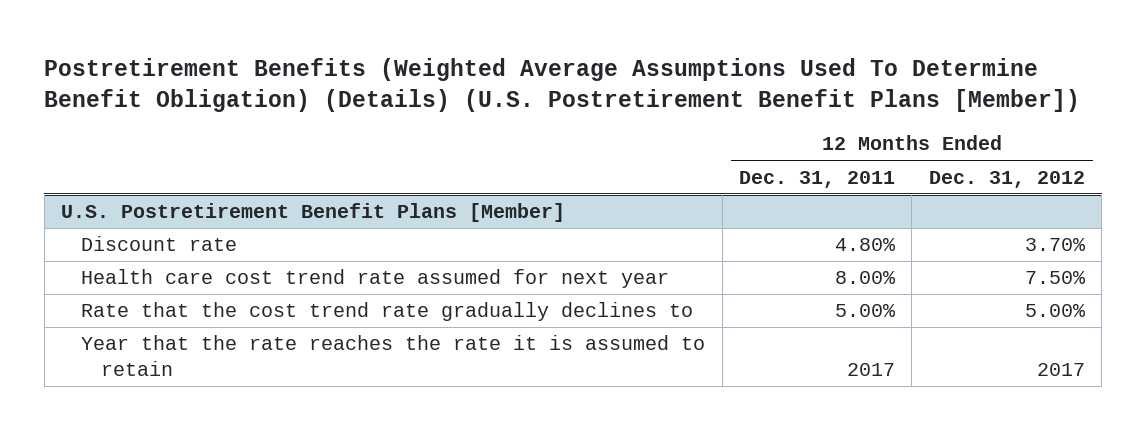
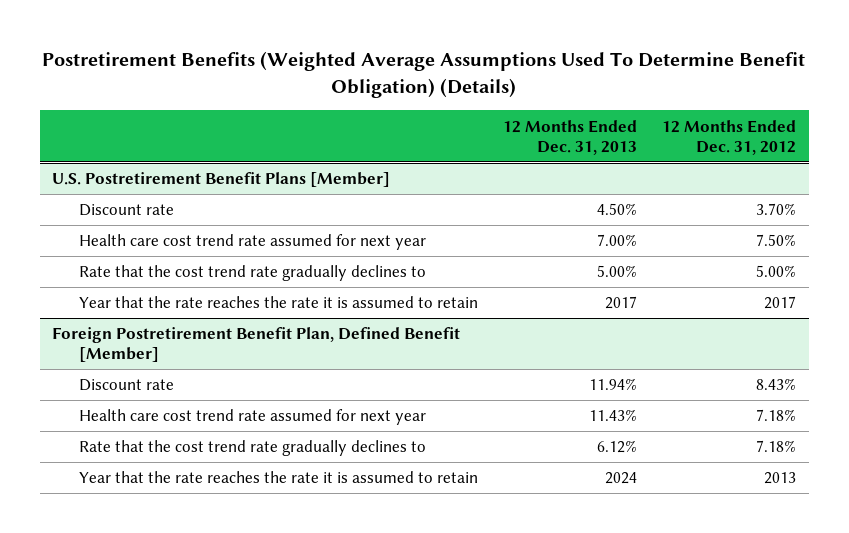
[44,57,1081,112] Postretirement Benefits (Weighted Average Assumptions Used To Determine Benefit Obligation) (Details) (U.S. Postretirement Benefit Plans [Member]) -> [42,51,806,99] Postretirement Benefits (Weighted Average Assumptions Used To Determine Benefit Obligation) (Details)
[739,170,896,188] Dec. 31, 2011 -> none
none -> [503,119,638,155] 12 Months Ended Dec. 31, 2013
none -> [52,327,461,363] Foreign Postretirement Benefit Plan, Defined Benefit [Member]
none -> [79,379,175,392] Discount rate
none -> [79,409,427,426] Health care cost trend rate assumed for next year
none -> [79,440,427,457] Rate that the cost trend rate gradually declines to
none -> [79,471,479,484] Year that the rate reaches the rate it is assumed to retain

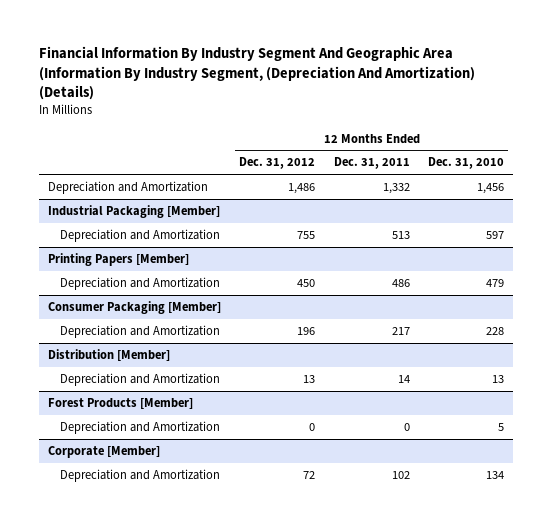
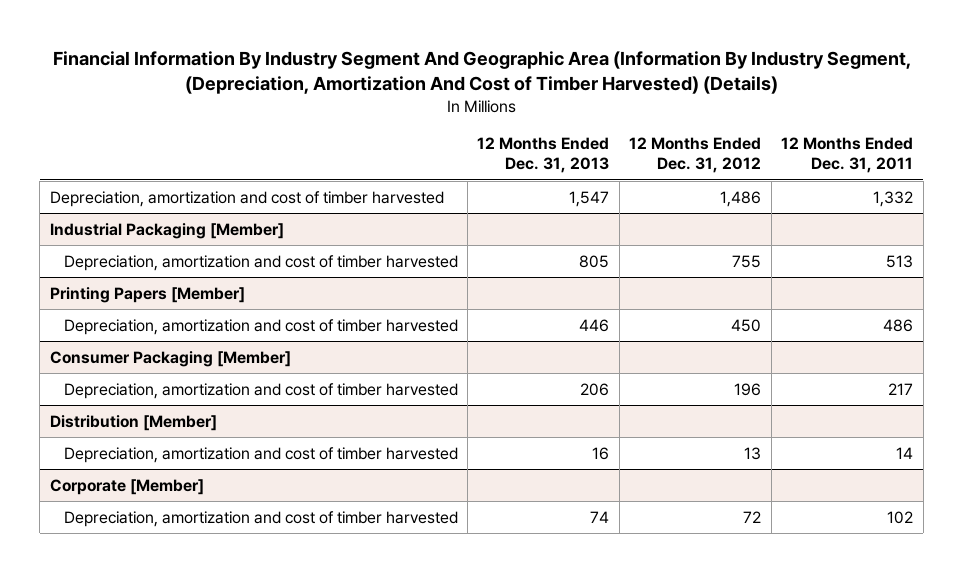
[38,46,475,101] Financial Information By Industry Segment And Geographic Area (Information By Industry Segment, (Depreciation And Amortization) (Details) -> [52,50,911,94] Financial Information By Industry Segment And Geographic Area (Information By Industry Segment, (Depreciation, Amortization And Cost of Timber Harvested) (Details)
[427,157,504,170] Dec. 31, 2010 -> none
none -> [477,137,610,174] 12 Months Ended Dec. 31, 2013
[48,180,209,194] Depreciation and Amortization -> [49,190,444,207] Depreciation, amortization and cost of timber harvested
[59,228,220,242] Depreciation and Amortization -> [63,254,458,271] Depreciation, amortization and cost of timber harvested
[59,276,220,290] Depreciation and Amortization -> [63,318,458,335] Depreciation, amortization and cost of timber harvested
[59,324,220,338] Depreciation and Amortization -> [63,382,458,399] Depreciation, amortization and cost of timber harvested
[48,397,194,409] Forest Products [Member] -> none
[59,420,220,434] Depreciation and Amortization -> none
[59,372,220,386] Depreciation and Amortization -> [63,446,458,463] Depreciation, amortization and cost of timber harvested
[59,468,220,482] Depreciation and Amortization -> [63,510,458,527] Depreciation, amortization and cost of timber harvested

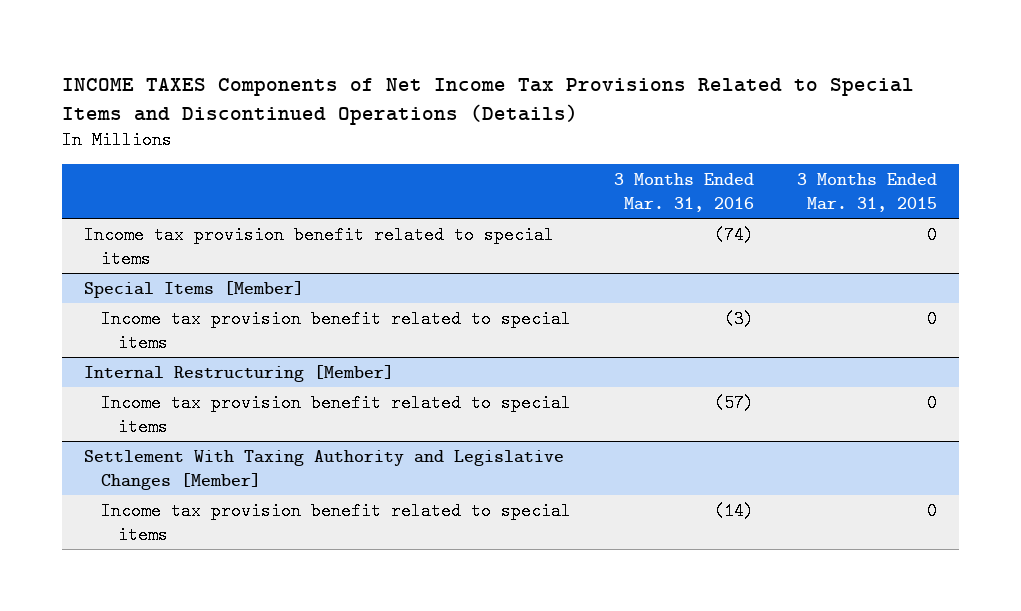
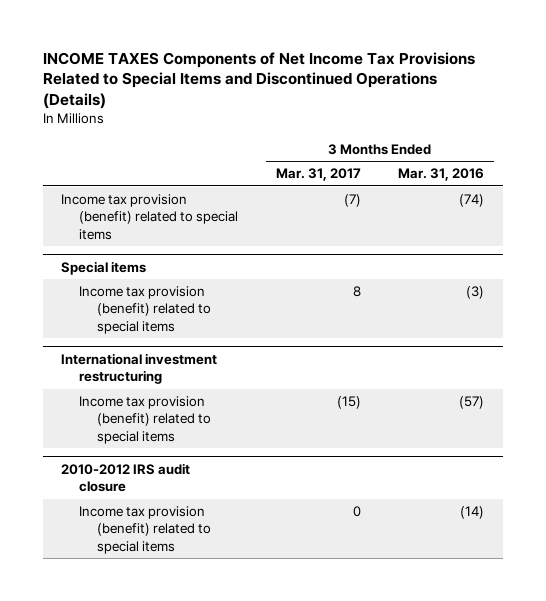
[797,172,938,212] 3 Months Ended Mar. 31, 2015 -> none
none -> [275,168,361,182] Mar. 31, 2017
[83,449,564,490] Settlement With Taxing Authority and Legislative Changes [Member] -> none
[83,225,554,268] Income tax provision benefit related to special items -> [61,193,239,240] Income tax provision (benefit) related to special items
[83,280,304,298] Special Items [Member] -> [61,260,147,275] Special items
[100,309,571,352] Income tax provision benefit related to special items -> [79,285,212,334] Income tax provision (benefit) related to special items
[83,364,394,382] Internal Restructuring [Member] -> [61,352,218,385] International investment restructuring
[100,393,571,436] Income tax provision benefit related to special items -> [79,395,212,444] Income tax provision (benefit) related to special items
none -> [61,462,191,493] 2010-2012 IRS audit closure
[100,501,571,544] Income tax provision benefit related to special items -> [79,505,212,554] Income tax provision (benefit) related to special items

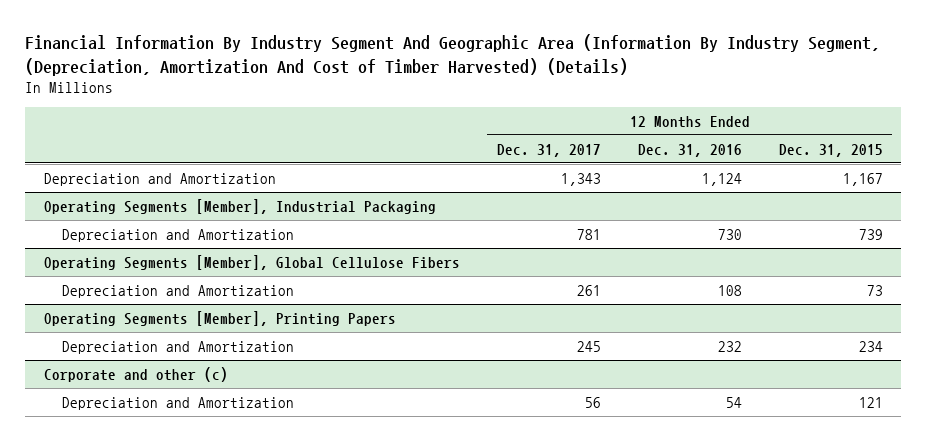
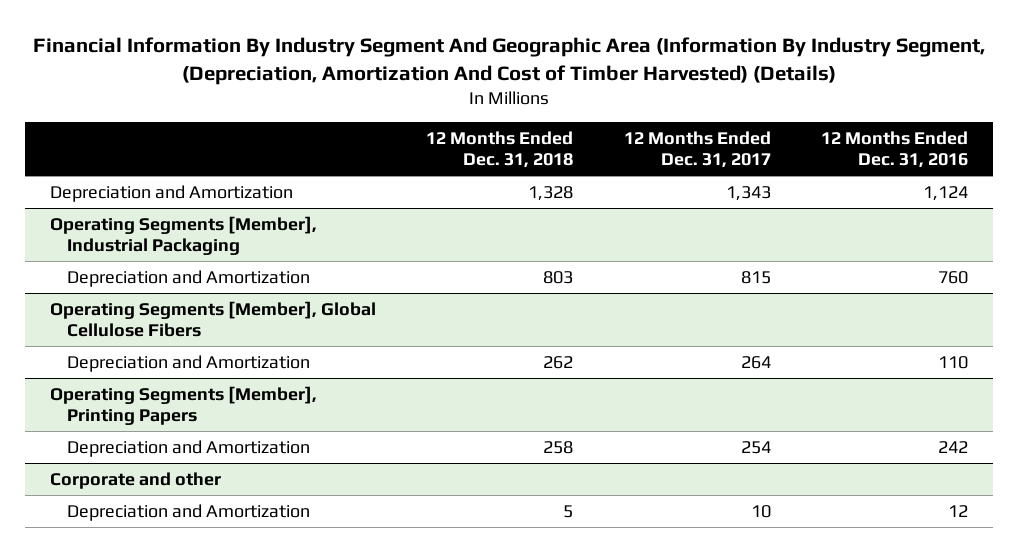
[778,143,883,157] Dec. 31, 2015 -> none
none -> [426,130,574,169] 12 Months Ended Dec. 31, 2018
[576,228,601,240] 781 -> [740,270,771,284] 815
[717,228,742,240] 730 -> [937,270,968,284] 760
[576,284,601,296] 261 -> [740,355,771,369] 264
[717,284,742,296] 108 -> [937,355,968,369] 110
[576,340,601,352] 245 -> [740,440,771,454] 254
[717,340,742,352] 232 -> [937,440,968,453] 242
[43,366,228,382] Corporate and other (c) -> [49,471,221,489] Corporate and other
[584,396,601,408] 56 -> [750,504,771,518] 10
[725,396,742,408] 54 -> [947,504,968,517] 12

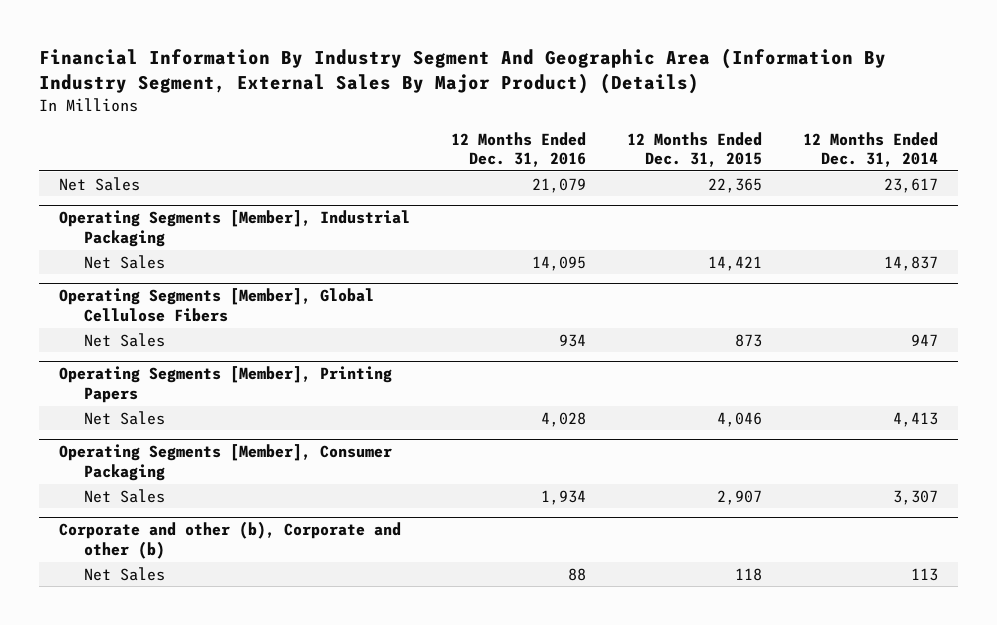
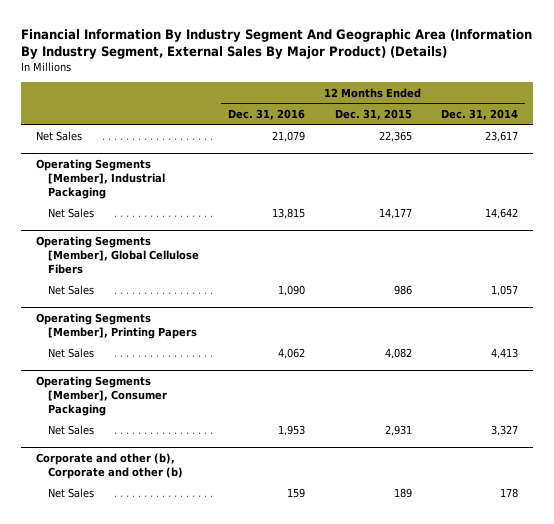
[532,255,587,271] 14,095 -> [272,207,306,219] 13,815
[708,255,763,271] 14,421 -> [378,207,412,219] 14,177
[883,255,938,271] 14,837 -> [485,207,519,219] 14,642
[559,333,587,347] 934 -> [278,284,306,296] 1,090
[735,333,763,347] 873 -> [393,284,412,295] 986
[910,333,938,346] 947 -> [491,284,519,296] 1,057
[541,411,587,427] 4,028 -> [278,347,306,359] 4,062
[717,411,763,427] 4,046 -> [384,347,412,359] 4,082
[541,489,587,505] 1,934 -> [278,424,306,436] 1,953
[717,489,763,505] 2,907 -> [384,424,412,436] 2,931
[892,489,938,505] 3,307 -> [491,424,519,436] 3,327
[568,567,587,581] 88 -> [287,487,306,498] 159
[735,567,763,581] 118 -> [393,487,412,498] 189
[910,567,938,581] 113 -> [500,487,519,498] 178

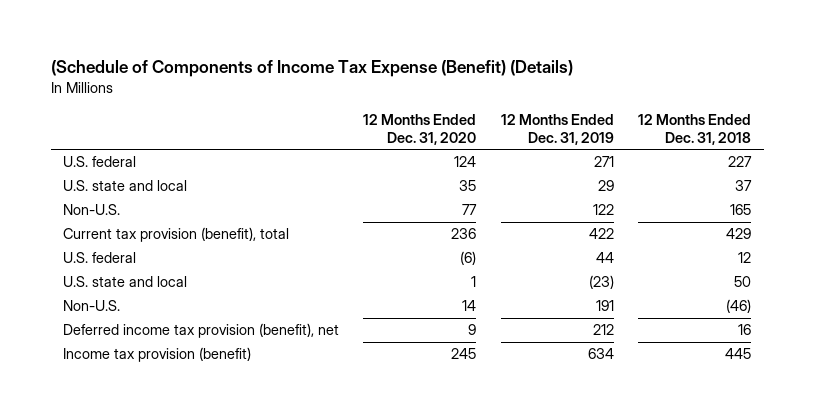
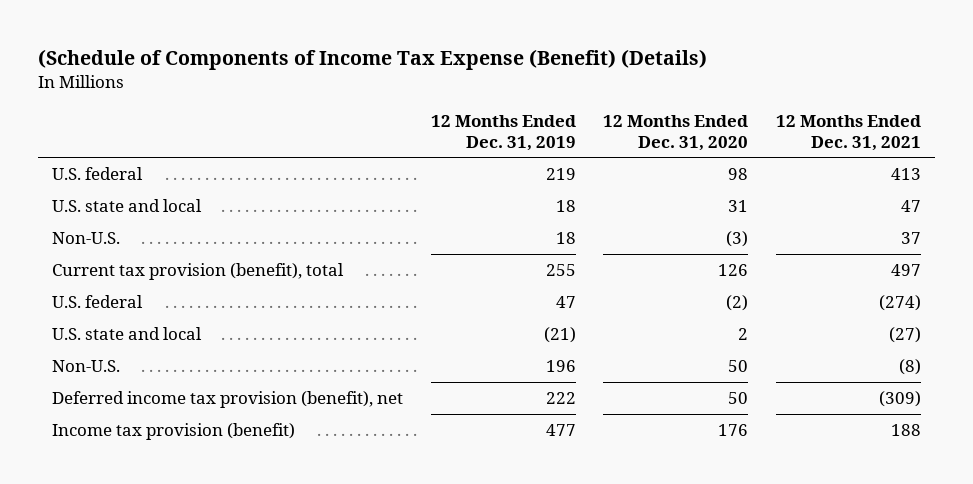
[638,114,752,145] 12 Months Ended Dec. 31, 2018 -> none
none -> [775,114,921,151] 12 Months Ended Dec. 31, 2021
[454,156,477,168] 124 -> [728,167,749,180] 98
[593,156,614,168] 271 -> [545,167,576,180] 219
[459,180,477,192] 35 -> [728,199,749,212] 31
[597,180,614,192] 29 -> [555,199,576,212] 18
[462,204,478,216] 77 -> [726,230,749,247] (3)
[592,204,614,216] 122 -> [555,231,576,244] 18
[451,228,477,240] 236 -> [718,263,749,276] 126
[588,228,614,240] 422 -> [545,263,576,276] 255
[460,251,477,266] (6) -> [726,294,749,311] (2)
[595,252,614,264] 44 -> [555,295,576,308] 47
[471,276,477,288] 1 -> [738,327,749,340] 2
[588,275,614,290] (23) -> [543,326,576,343] (21)
[462,300,477,312] 14 -> [728,359,749,372] 50
[595,300,614,312] 191 -> [545,359,576,372] 196
[468,324,477,336] 9 -> [728,391,749,404] 50
[592,324,614,336] 212 -> [545,391,576,404] 222
[451,348,477,360] 245 -> [718,423,749,436] 176
[587,348,614,360] 634 -> [545,423,576,436] 477

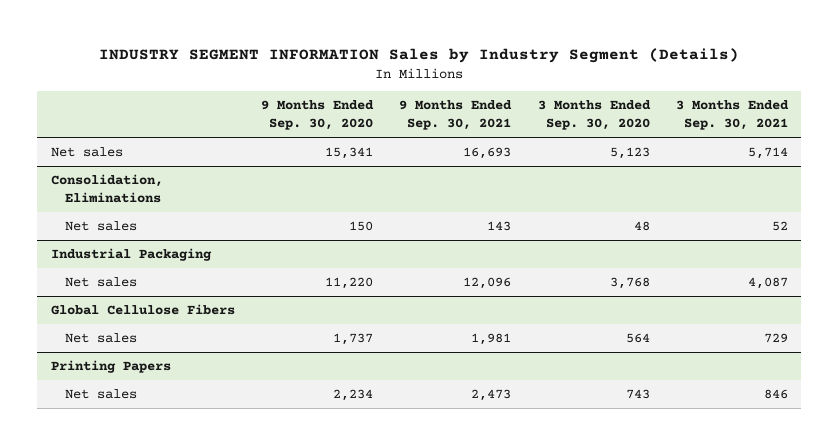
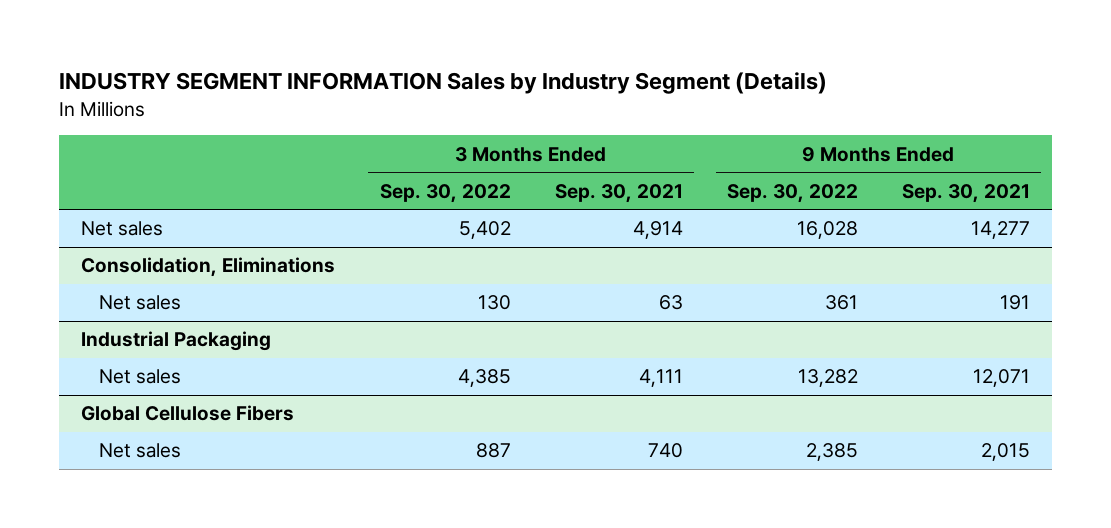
[261,100,375,131] 9 Months Ended Sep. 30, 2020 -> none
[537,100,651,131] 3 Months Ended Sep. 30, 2020 -> none
none -> [379,183,511,203] Sep. 30, 2022
none -> [726,183,858,203] Sep. 30, 2022
[463,147,512,160] 16,693 -> [971,221,1031,240] 14,277
[748,147,789,160] 5,714 -> [632,221,683,240] 4,914
[487,221,512,232] 143 -> [1000,295,1031,311] 191
[772,221,789,232] 52 -> [658,295,683,311] 63
[463,277,512,290] 12,096 -> [973,369,1031,388] 12,071
[748,277,789,290] 4,087 -> [638,369,683,388] 4,111
[50,360,171,374] Printing Papers -> none
[65,389,138,400] Net sales -> none
[471,333,512,346] 1,981 -> [981,443,1031,462] 2,015
[764,333,789,344] 729 -> [647,443,683,459] 740

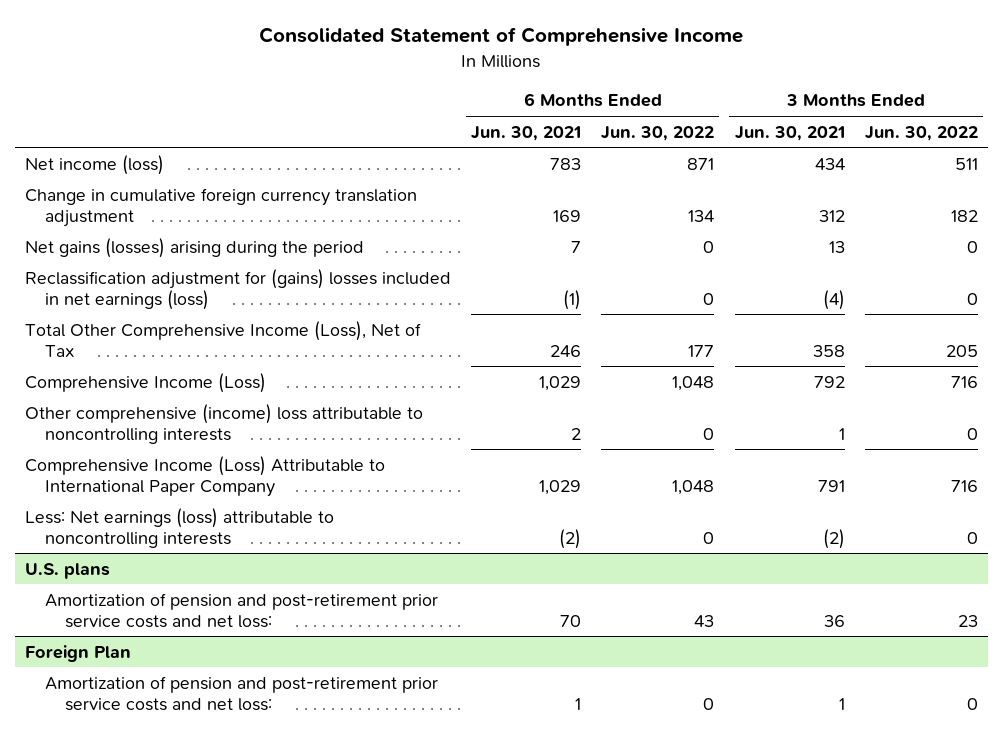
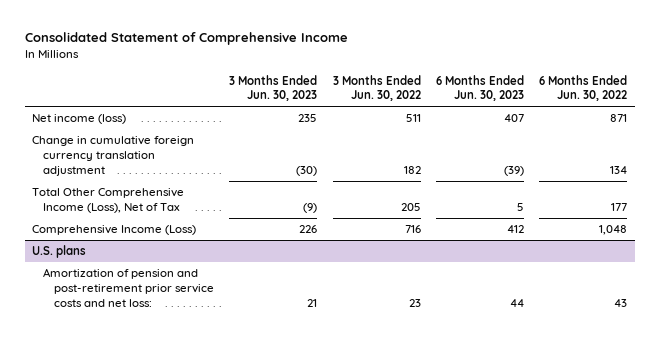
[470,125,581,141] Jun. 30, 2021 -> none
[734,125,845,141] Jun. 30, 2021 -> none
none -> [229,74,318,102] 3 Months Ended Jun. 30, 2023
none -> [435,74,524,102] 6 Months Ended Jun. 30, 2023
[24,237,364,258] Net gains (losses) arising during the period -> none
[24,268,451,310] Reclassification adjustment for (gains) losses included in net earnings (loss) -> none
[24,403,423,444] Other comprehensive (income) loss attributable to noncontrolling interests -> none
[24,455,385,497] Comprehensive Income (Loss) Attributable to International Paper Company -> none
[24,507,334,548] Less: Net earnings (loss) attributable to noncontrolling interests -> none
[24,644,131,662] Foreign Plan -> none
[44,675,438,711] Amortization of pension and post-retirement prior service costs and net loss: -> none

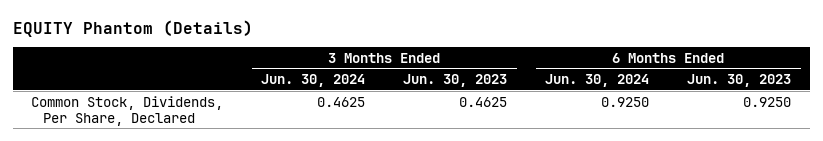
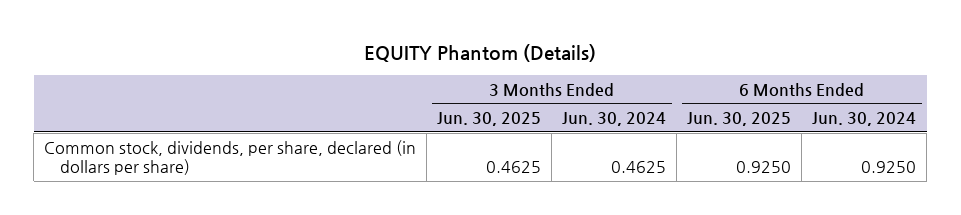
[403,74,508,88] Jun. 30, 2023 -> none
[687,74,792,88] Jun. 30, 2023 -> none
none -> [437,112,542,127] Jun. 30, 2025
none -> [687,112,792,127] Jun. 30, 2025
[31,95,224,126] Common Stock, Dividends, Per Share, Declared -> [44,139,417,176] Common stock, dividends, per share, declared (in dollars per share)

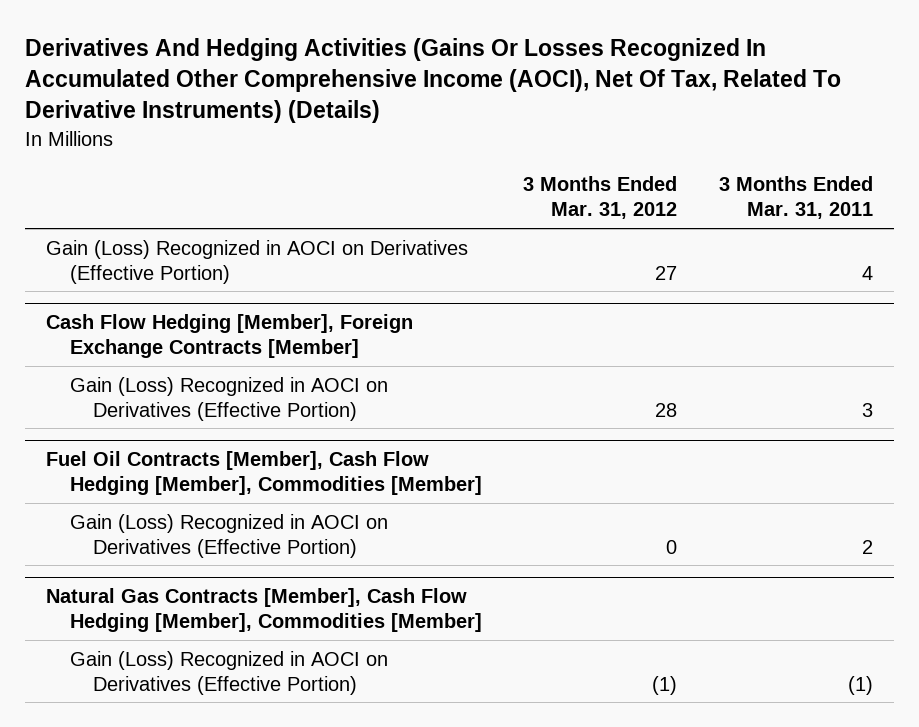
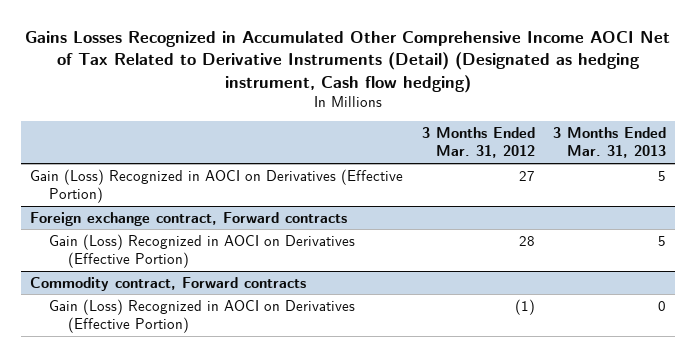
[24,37,841,124] Derivatives And Hedging Activities (Gains Or Losses Recognized In Accumulated Other Comprehensive Income (AOCI), Net Of Tax, Related To Derivative Instruments) (Details) -> [25,31,671,93] Gains Losses Recognized in Accumulated Other Comprehensive Income AOCI Net of Tax Related to Derivative Instruments (Detail) (Designated as hedging instrument, Cash flow hedging)
[719,176,874,220] 3 Months Ended Mar. 31, 2011 -> none
none -> [553,127,667,159] 3 Months Ended Mar. 31, 2013
[45,314,413,359] Cash Flow Hedging [Member], Foreign Exchange Contracts [Member] -> none
none -> [30,211,348,226] Foreign exchange contract, Forward contracts
[45,451,482,496] Fuel Oil Contracts [Member], Cash Flow Hedging [Member], Commodities [Member] -> none
[69,513,388,558] Gain (Loss) Recognized in AOCI on Derivatives (Effective Portion) -> none
[45,588,482,633] Natural Gas Contracts [Member], Cash Flow Hedging [Member], Commodities [Member] -> none
none -> [30,276,307,291] Commodity contract, Forward contracts

